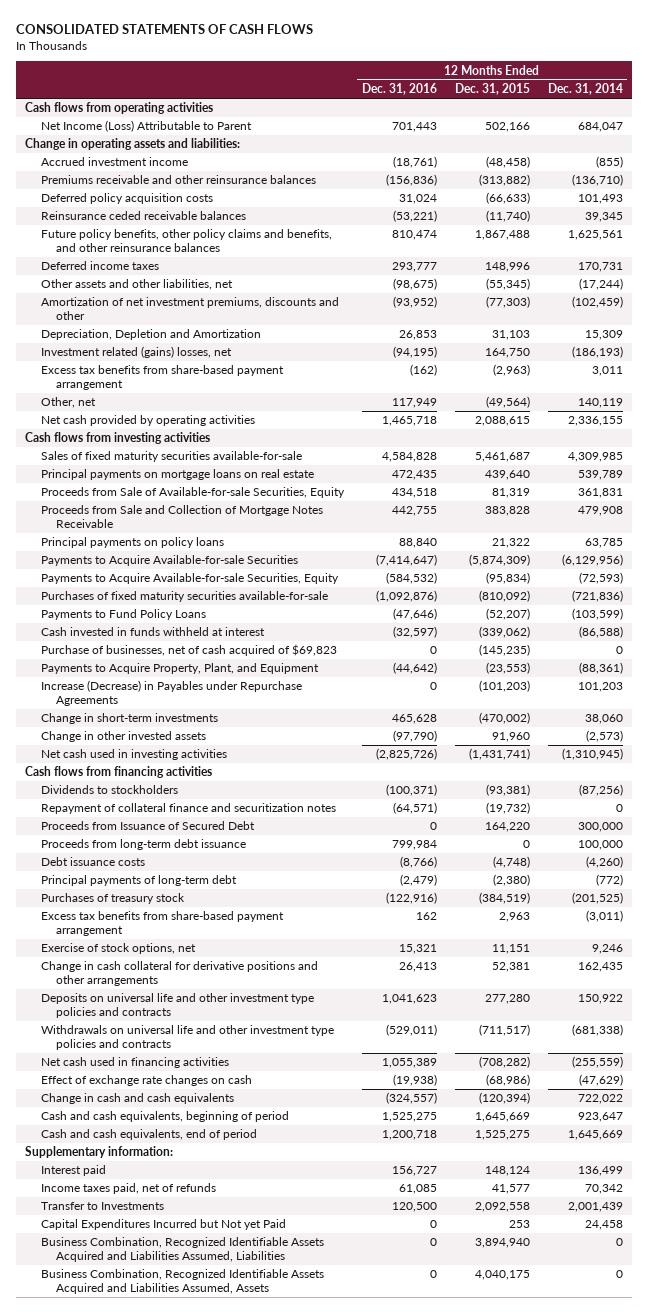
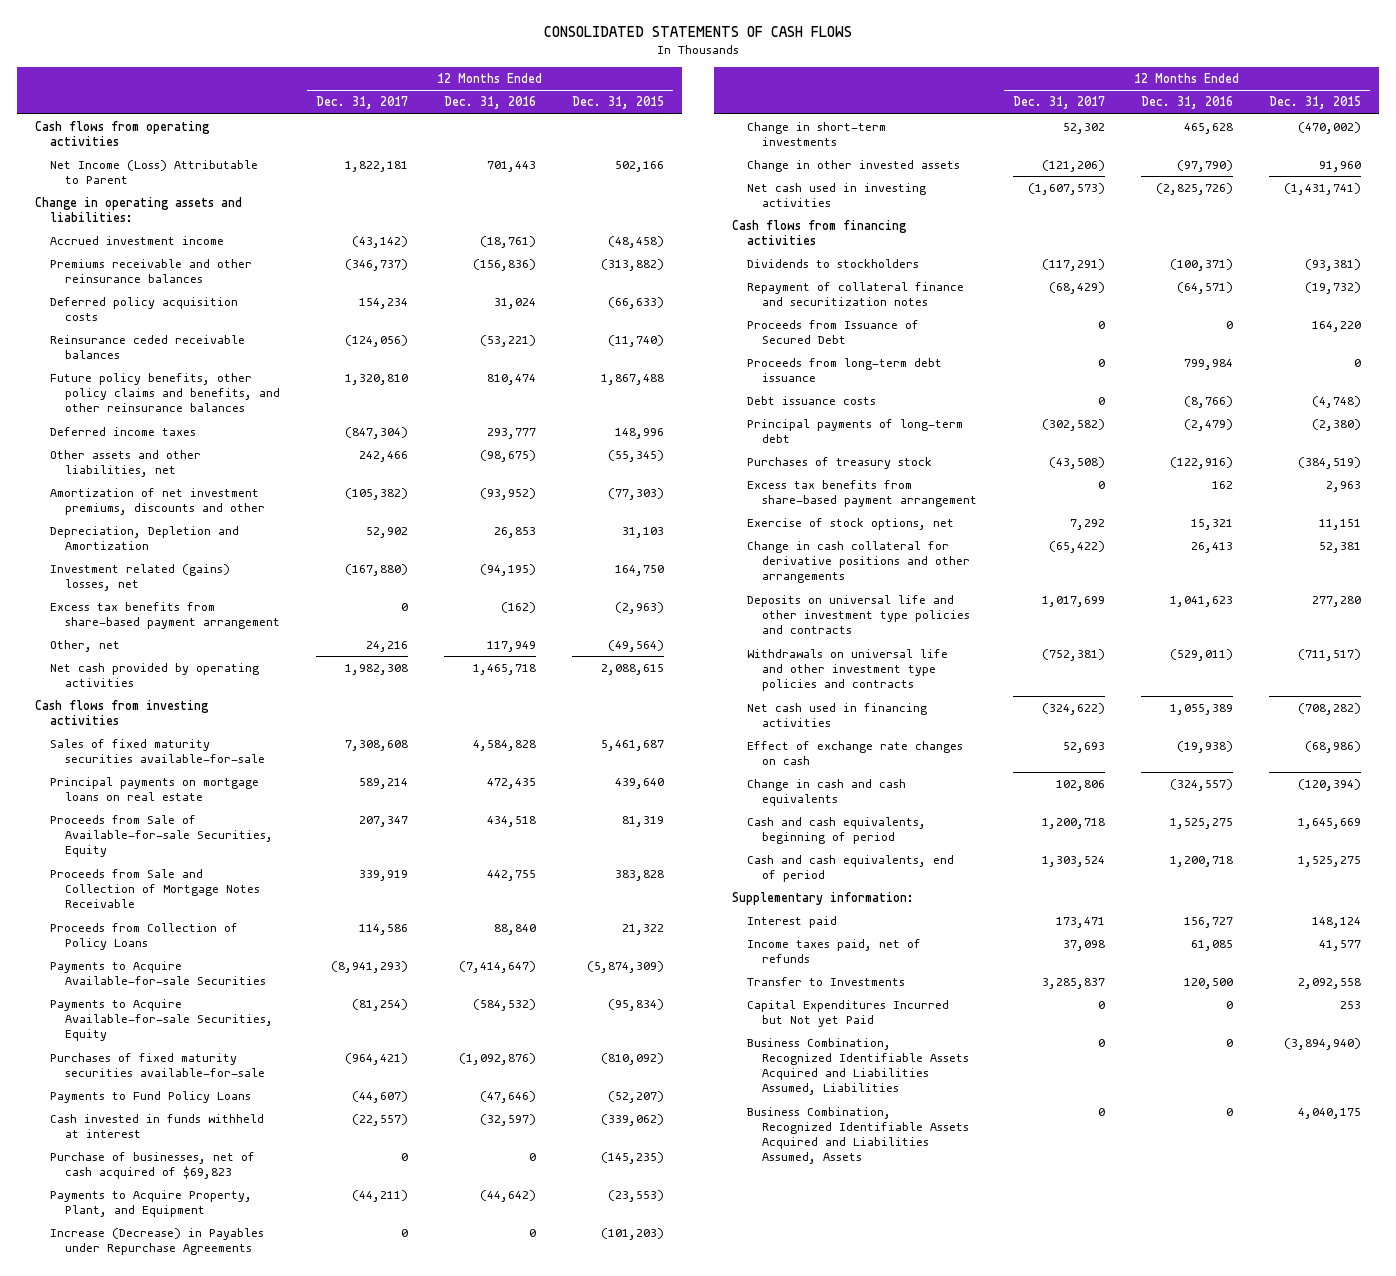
[547,83,623,96] Dec. 31, 2014 -> none
none -> [316,96,409,110] Dec. 31, 2017
[40,537,224,549] Principal payments on policy loans -> [50,923,239,951] Proceeds from Collection of Policy Loans
[474,1238,530,1249] 3,894,940 -> [1283,1038,1361,1051] (3,894,940)

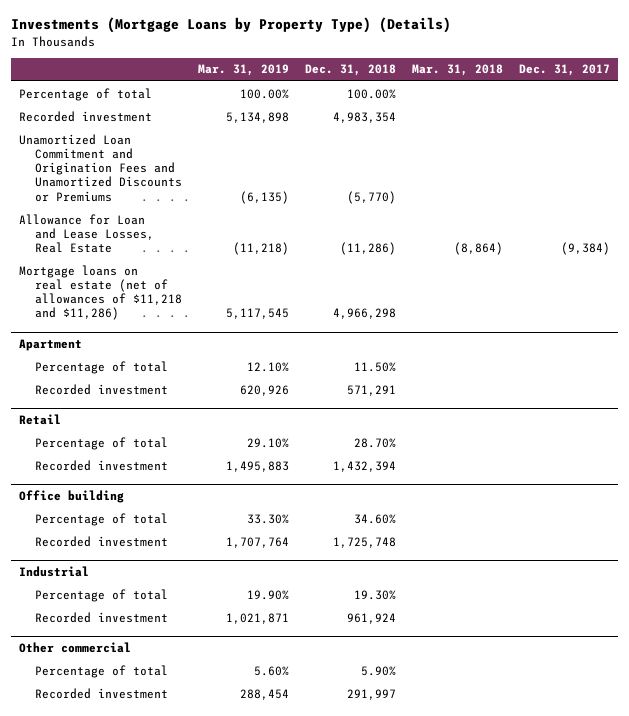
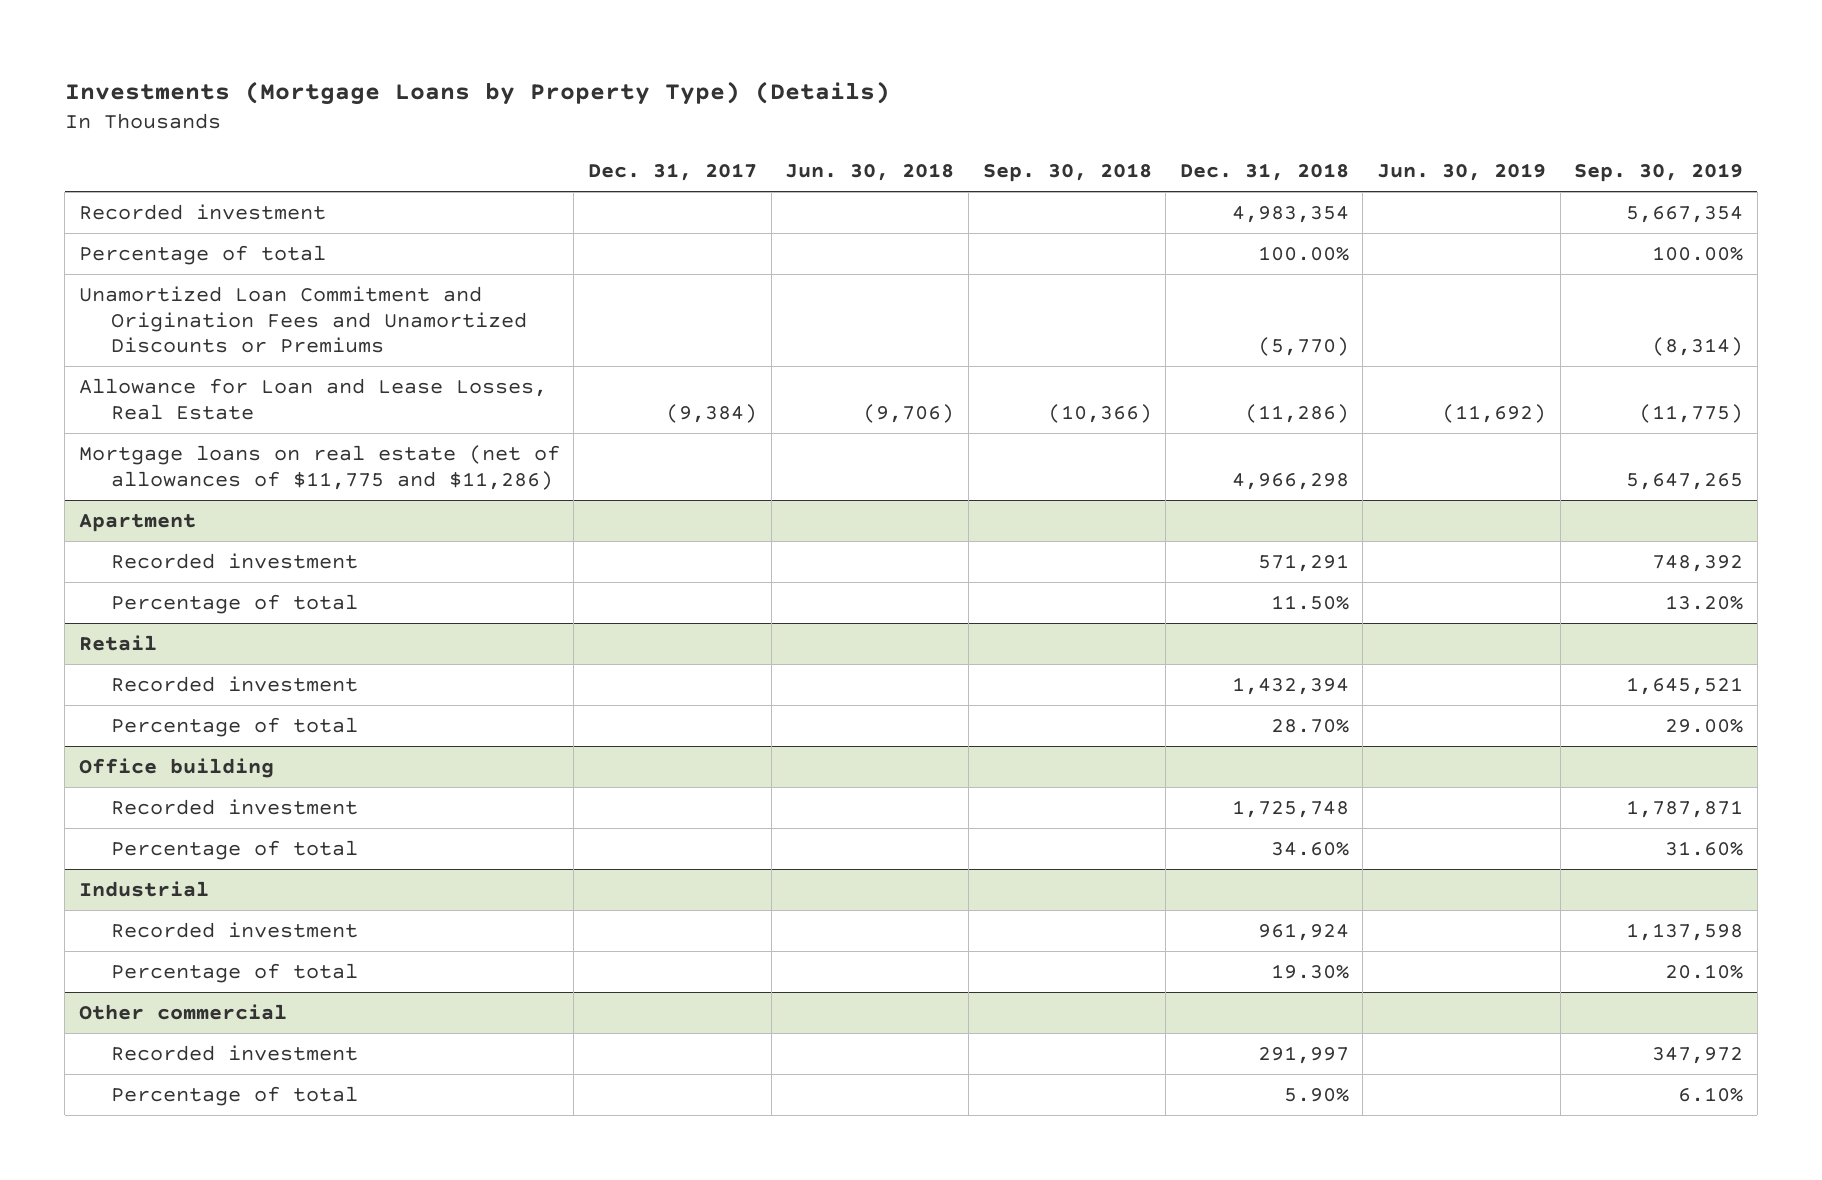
[197,64,289,77] Mar. 31, 2019 -> none
[412,64,504,77] Mar. 31, 2018 -> none
none -> [785,163,955,182] Jun. 30, 2018
none -> [982,163,1152,183] Sep. 30, 2018
none -> [1377,163,1547,182] Jun. 30, 2019
none -> [1574,163,1744,183] Sep. 30, 2019
[18,87,152,101] Percentage of total -> [78,244,326,265] Percentage of total
[18,264,182,321] Mortgage loans on real estate (net of allowances of $11,218 and $11,286) -> [78,444,560,490] Mortgage loans on real estate (net of allowances of $11,775 and $11,286)
[34,360,168,374] Percentage of total -> [110,593,358,614] Percentage of total
[34,436,168,450] Percentage of total -> [110,716,358,737] Percentage of total
[34,512,168,526] Percentage of total -> [110,839,358,860] Percentage of total
[34,588,168,602] Percentage of total -> [110,962,358,983] Percentage of total
[34,664,168,678] Percentage of total -> [110,1085,358,1106] Percentage of total

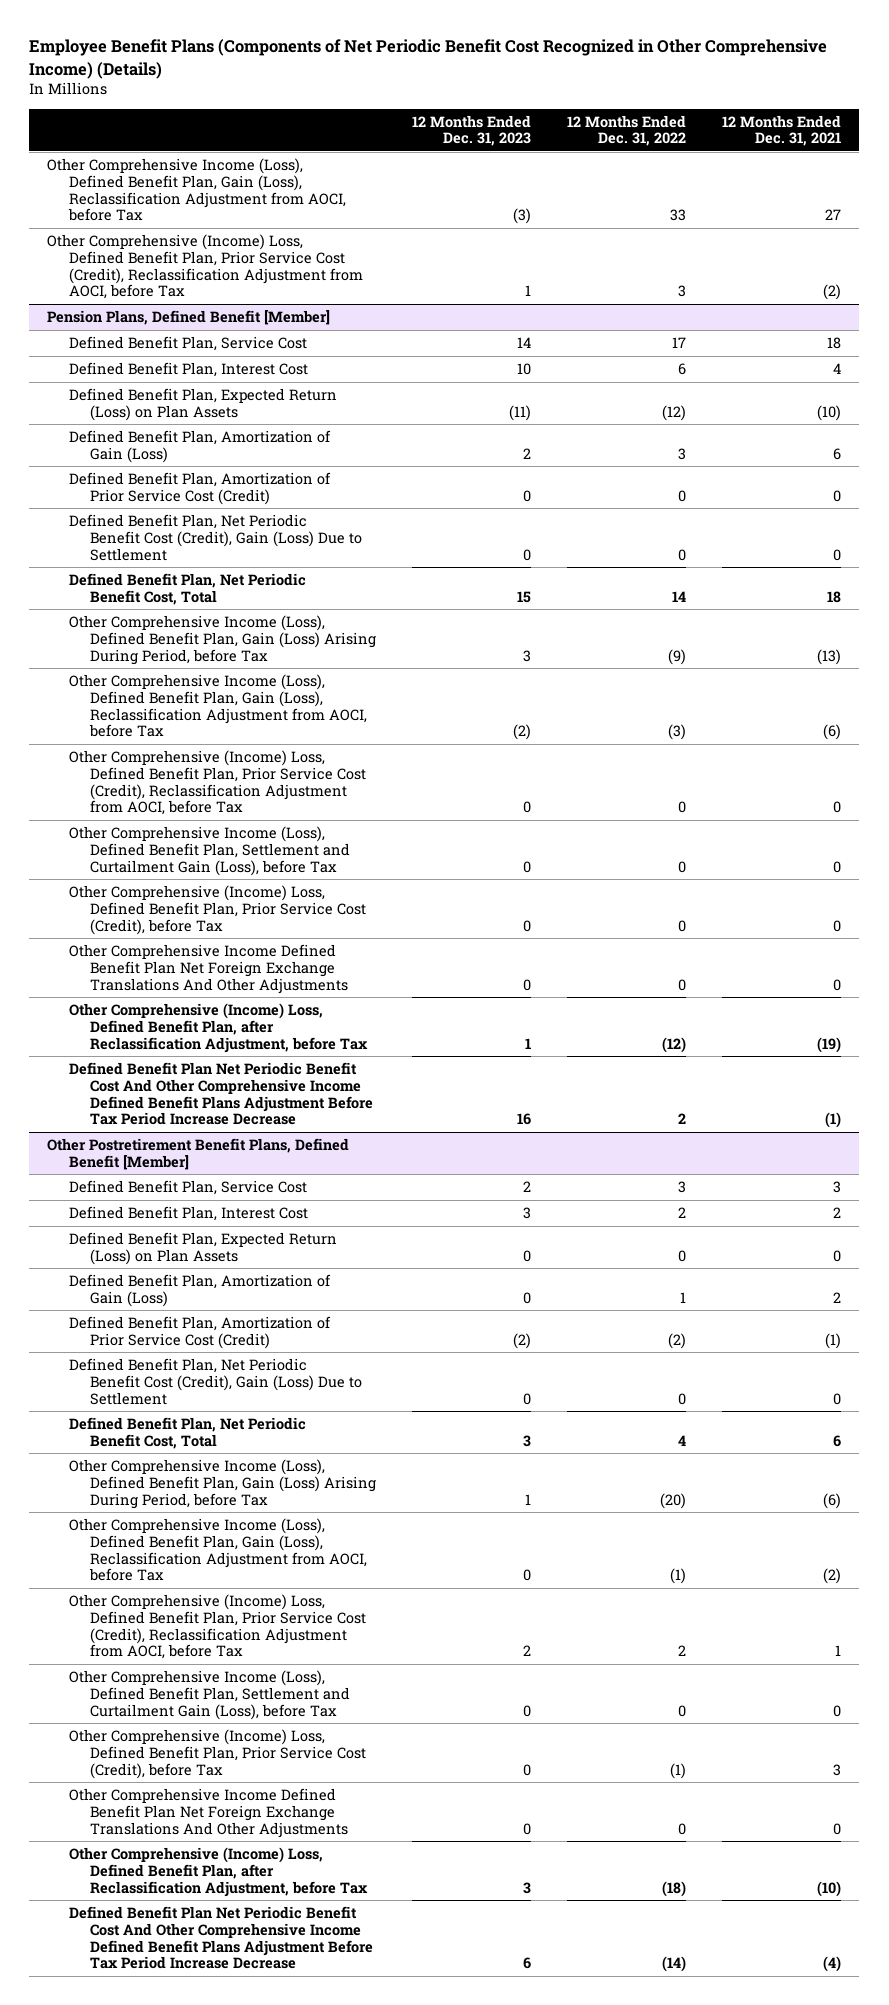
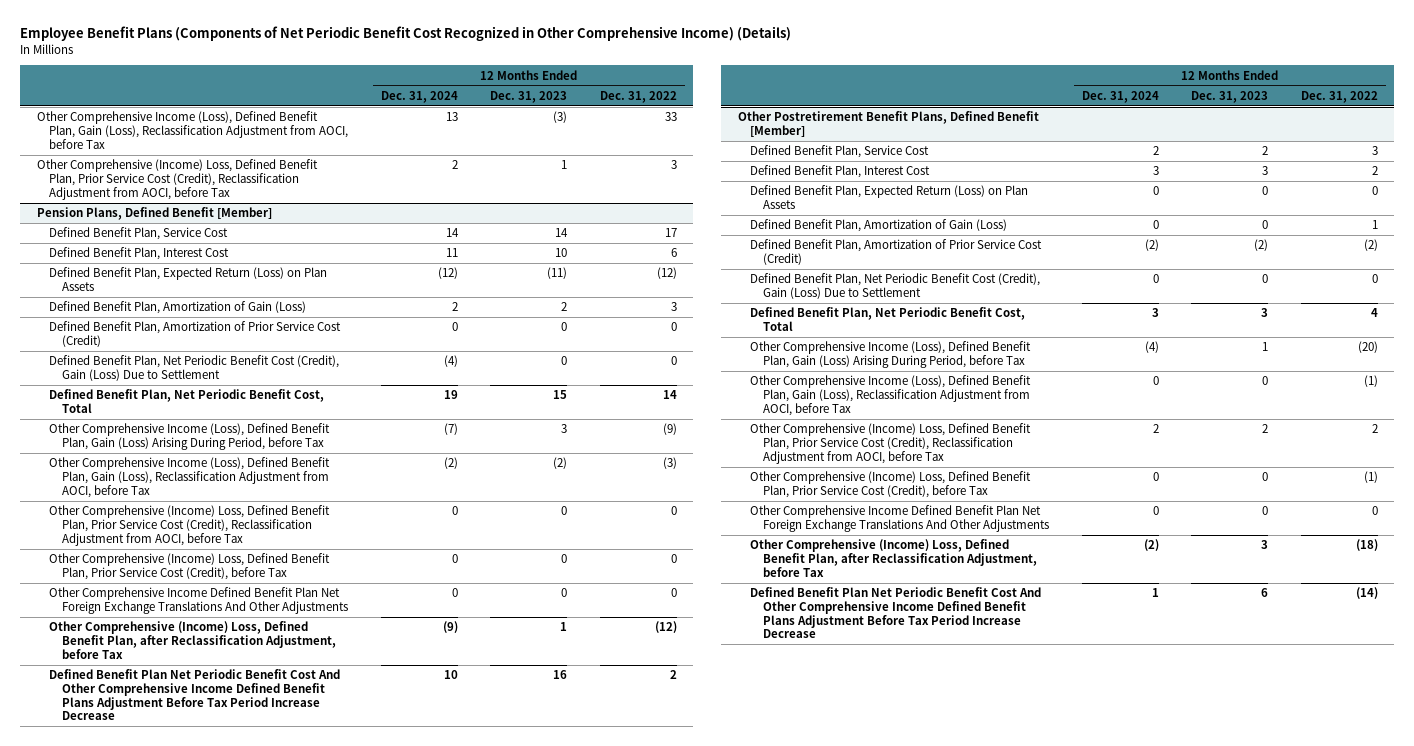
[722,114,842,147] 12 Months Ended Dec. 31, 2021 -> none
none -> [380,90,458,103] Dec. 31, 2024
[68,826,350,876] Other Comprehensive Income (Loss), Defined Benefit Plan, Settlement and Curtailment Gain (Loss), before Tax -> none
[68,1670,350,1720] Other Comprehensive Income (Loss), Defined Benefit Plan, Settlement and Curtailment Gain (Loss), before Tax -> none

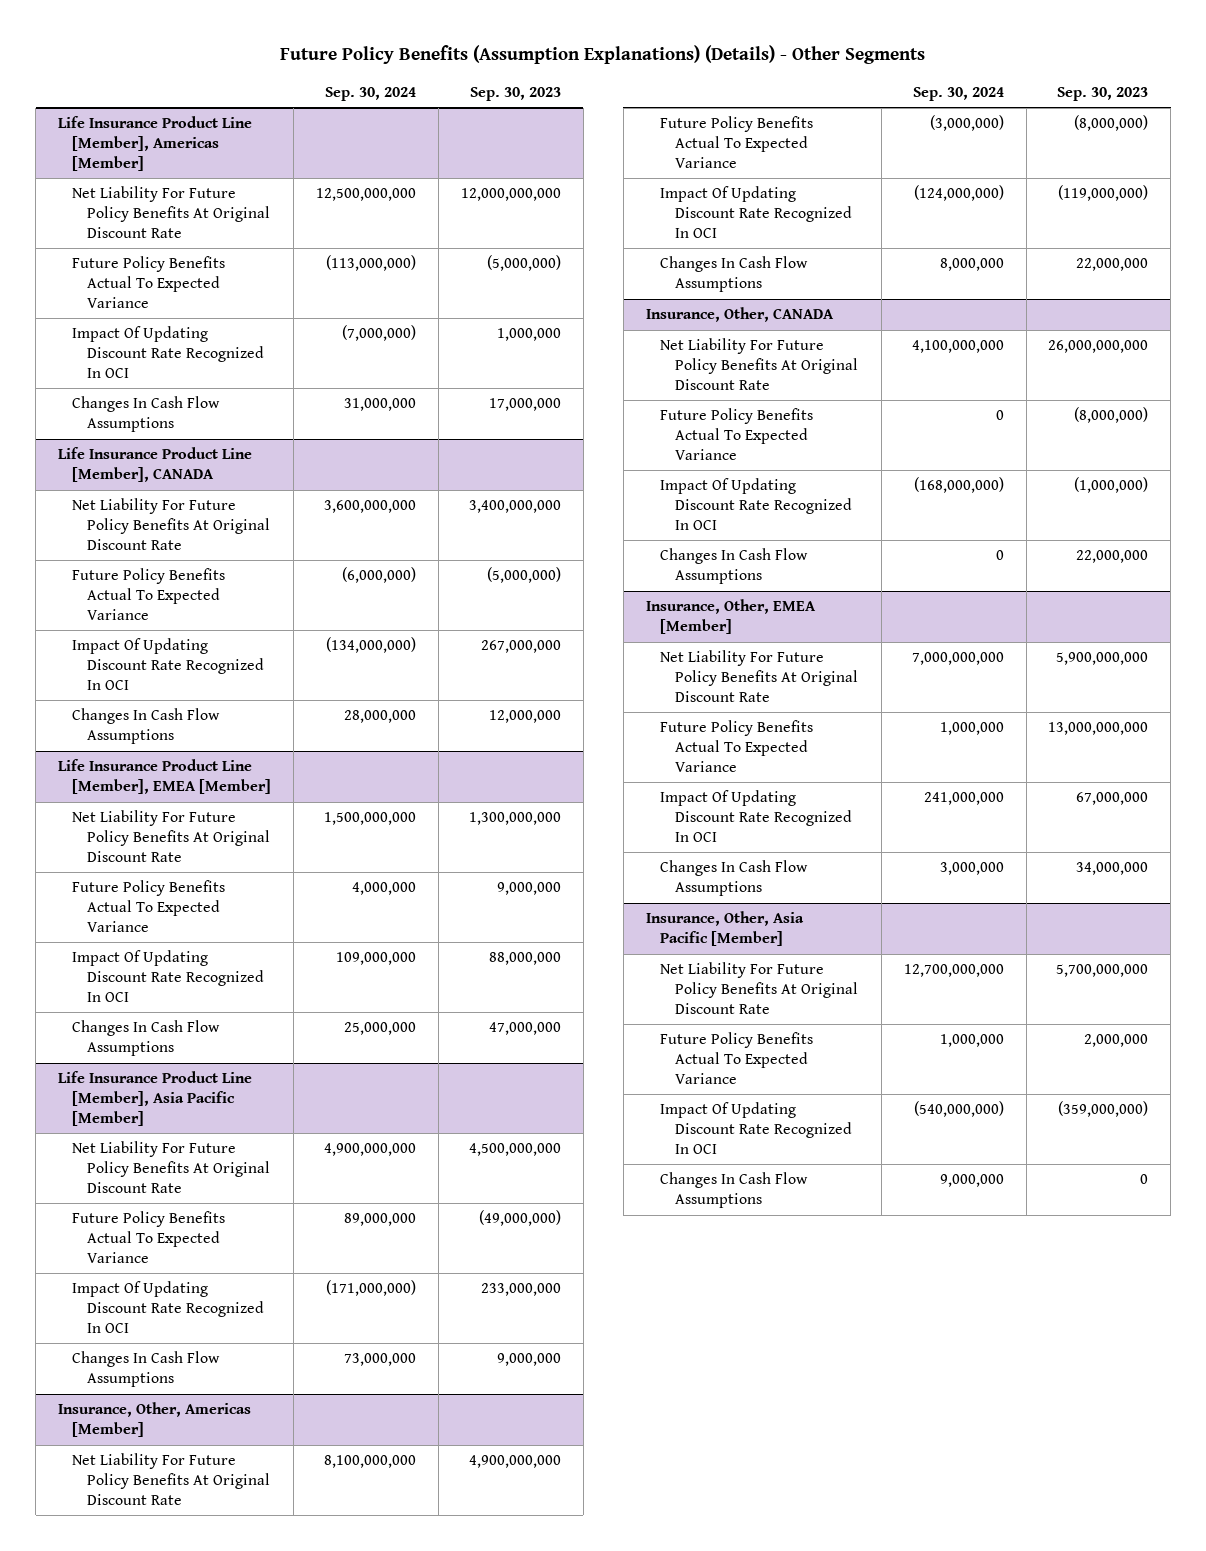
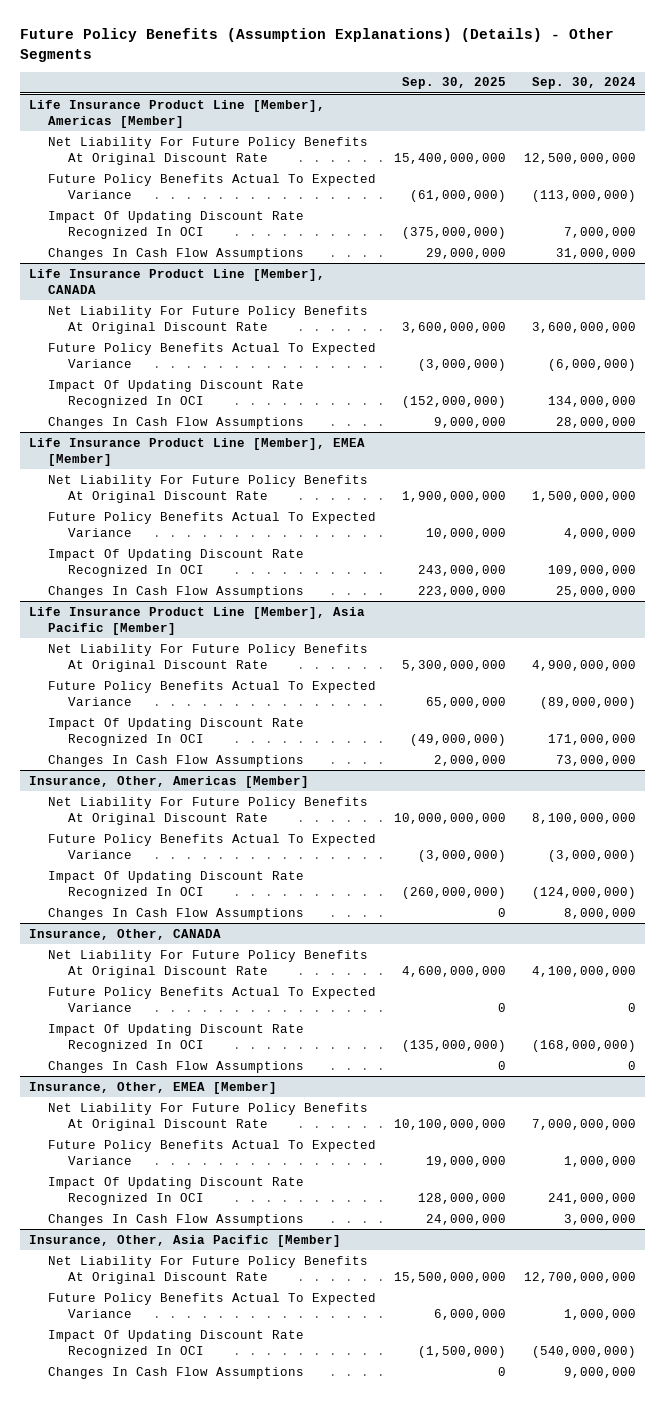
[469,86,561,101] Sep. 30, 2023 -> none
none -> [402,77,507,90] Sep. 30, 2025
[342,325,417,342] (7,000,000) -> [563,226,636,238] 7,000,000
[326,637,417,654] (134,000,000) -> [547,395,636,407] 134,000,000
[344,1213,417,1227] 89,000,000 -> [539,696,636,709] (89,000,000)
[326,1280,417,1297] (171,000,000) -> [547,733,636,745] 171,000,000

